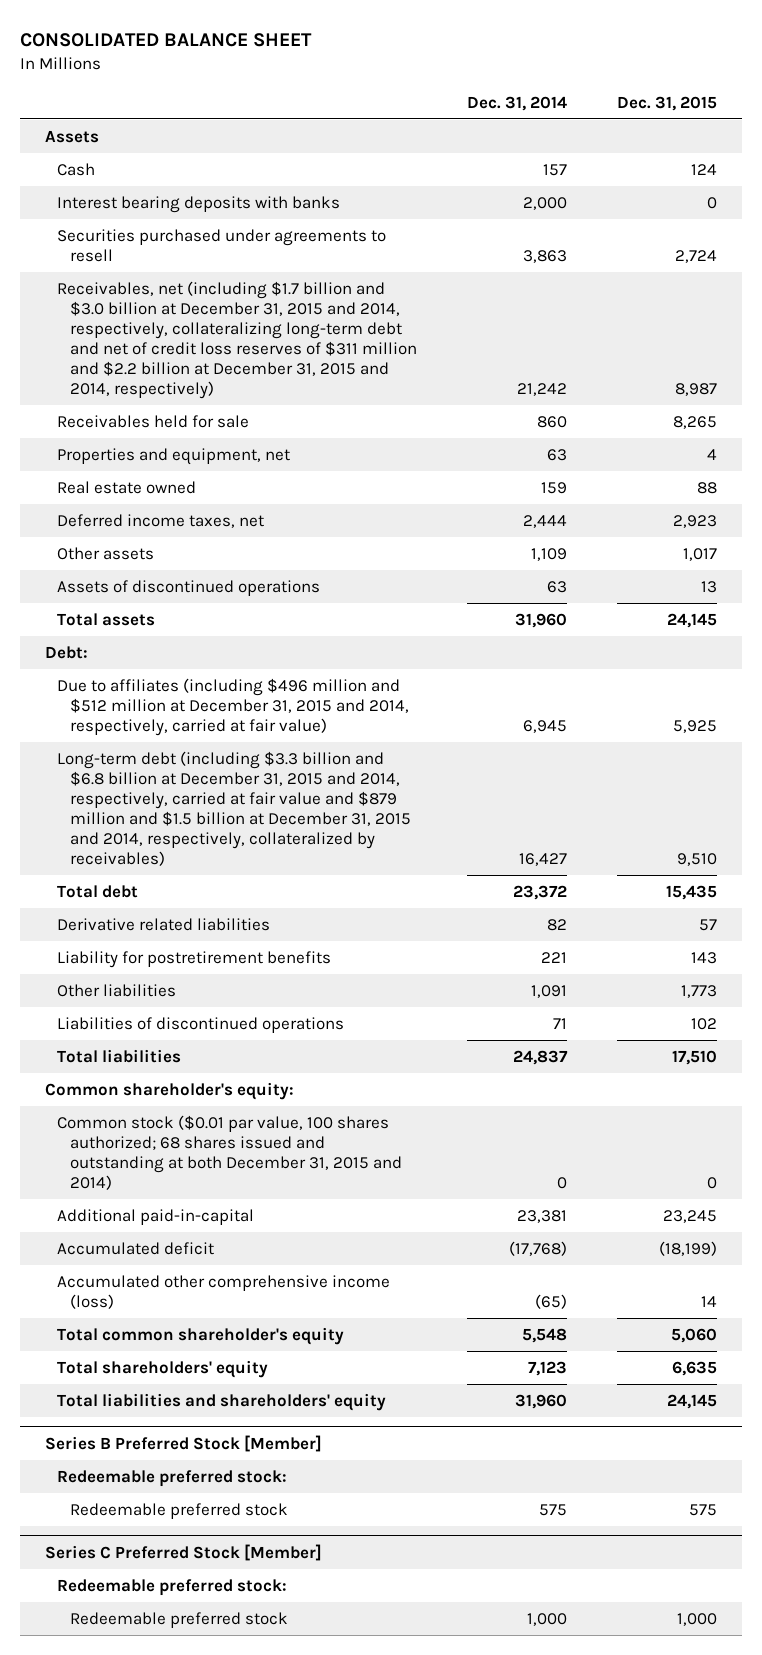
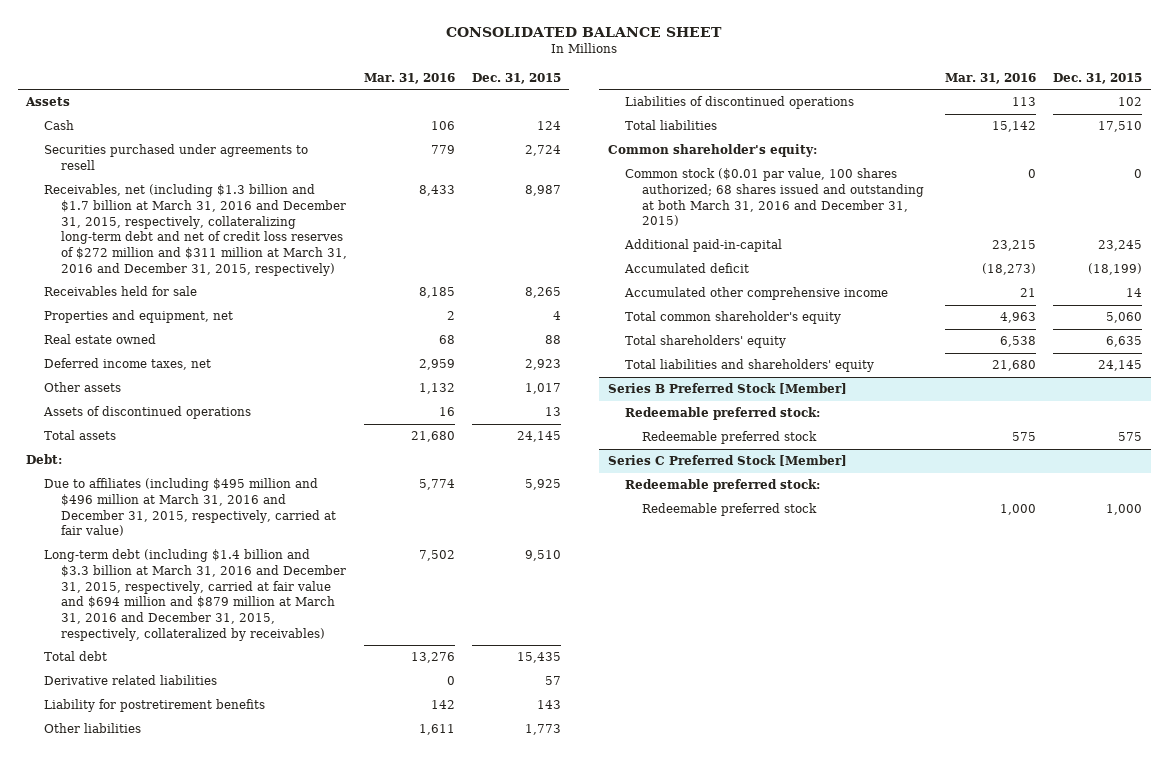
[467,95,568,111] Dec. 31, 2014 -> none
none -> [363,72,455,84] Mar. 31, 2016
[57,195,341,213] Interest bearing deposits with banks -> none
[57,280,418,399] Receivables, net (including $1.7 billion and $3.0 billion at December 31, 2015 and 2014, respectively, collateralizing long-term debt and net of credit loss reserves of $311 million and $2.2 billion at December 31, 2015 and 2014, respectively) -> [43,184,347,276] Receivables, net (including $1.3 billion and $1.7 billion at March 31, 2016 and December 31, 2015, respectively, collateralizing long-term debt and net of credit loss reserves of $272 million and $311 million at March 31, 2016 and December 31, 2015, respectively)
[57,677,410,736] Due to affiliates (including $496 million and $512 million at December 31, 2015 and 2014, respectively, carried at fair value) -> [43,478,336,537] Due to affiliates (including $495 million and $496 million at March 31, 2016 and December 31, 2015, respectively, carried at fair value)
[57,750,412,866] Long-term debt (including $3.3 billion and $6.8 billion at December 31, 2015 and 2014, respectively, carried at fair value and $879 million and $1.5 billion at December 31, 2015 and 2014, respectively, collateralized by receivables) -> [43,549,346,641] Long-term debt (including $1.4 billion and $3.3 billion at March 31, 2016 and December 31, 2015, respectively, carried at fair value and $694 million and $879 million at March 31, 2016 and December 31, 2015, respectively, collateralized by receivables)
[57,1114,403,1190] Common stock ($0.01 par value, 100 shares authorized; 68 shares issued and outstanding at both December 31, 2015 and 2014) -> [625,168,925,227] Common stock ($0.01 par value, 100 shares authorized; 68 shares issued and outstanding at both March 31, 2016 and December 31, 2015)
[57,1274,391,1309] Accumulated other comprehensive income (loss) -> [624,287,889,301] Accumulated other comprehensive income

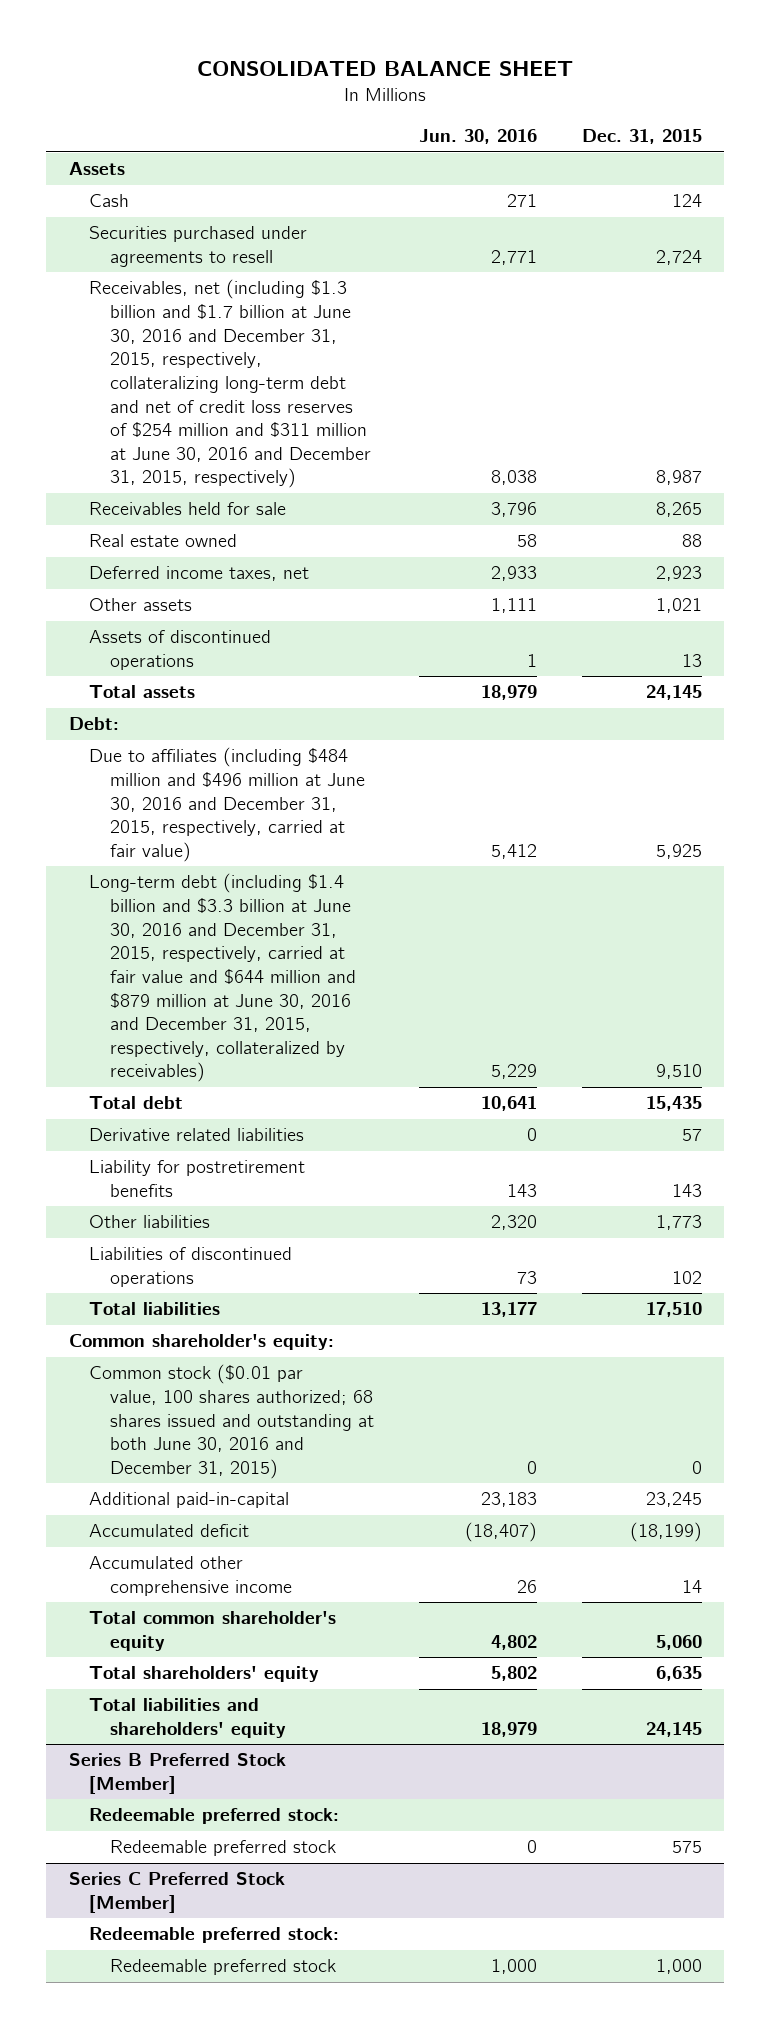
[363,72,455,84] Mar. 31, 2016 -> none
none -> [419,129,538,145] Jun. 30, 2016
[43,184,347,276] Receivables, net (including $1.3 billion and $1.7 billion at March 31, 2016 and December 31, 2015, respectively, collateralizing long-term debt and net of credit loss reserves of $272 million and $311 million at March 31, 2016 and December 31, 2015, respectively) -> [89,279,372,489] Receivables, net (including $1.3 billion and $1.7 billion at June 30, 2016 and December 31, 2015, respectively, collateralizing long-term debt and net of credit loss reserves of $254 million and $311 million at June 30, 2016 and December 31, 2015, respectively)
[43,310,233,324] Properties and equipment, net -> none
[524,383,561,395] 1,017 -> [655,598,702,614] 1,021
[43,478,336,537] Due to affiliates (including $495 million and $496 million at March 31, 2016 and December 31, 2015, respectively, carried at fair value) -> [89,747,366,862] Due to affiliates (including $484 million and $496 million at June 30, 2016 and December 31, 2015, respectively, carried at fair value)
[43,549,346,641] Long-term debt (including $1.4 billion and $3.3 billion at March 31, 2016 and December 31, 2015, respectively, carried at fair value and $694 million and $879 million at March 31, 2016 and December 31, 2015, respectively, collateralized by receivables) -> [89,873,357,1083] Long-term debt (including $1.4 billion and $3.3 billion at June 30, 2016 and December 31, 2015, respectively, carried at fair value and $644 million and $879 million at June 30, 2016 and December 31, 2015, respectively, collateralized by receivables)
[625,168,925,227] Common stock ($0.01 par value, 100 shares authorized; 68 shares issued and outstanding at both March 31, 2016 and December 31, 2015) -> [89,1364,375,1479] Common stock ($0.01 par value, 100 shares authorized; 68 shares issued and outstanding at both June 30, 2016 and December 31, 2015)

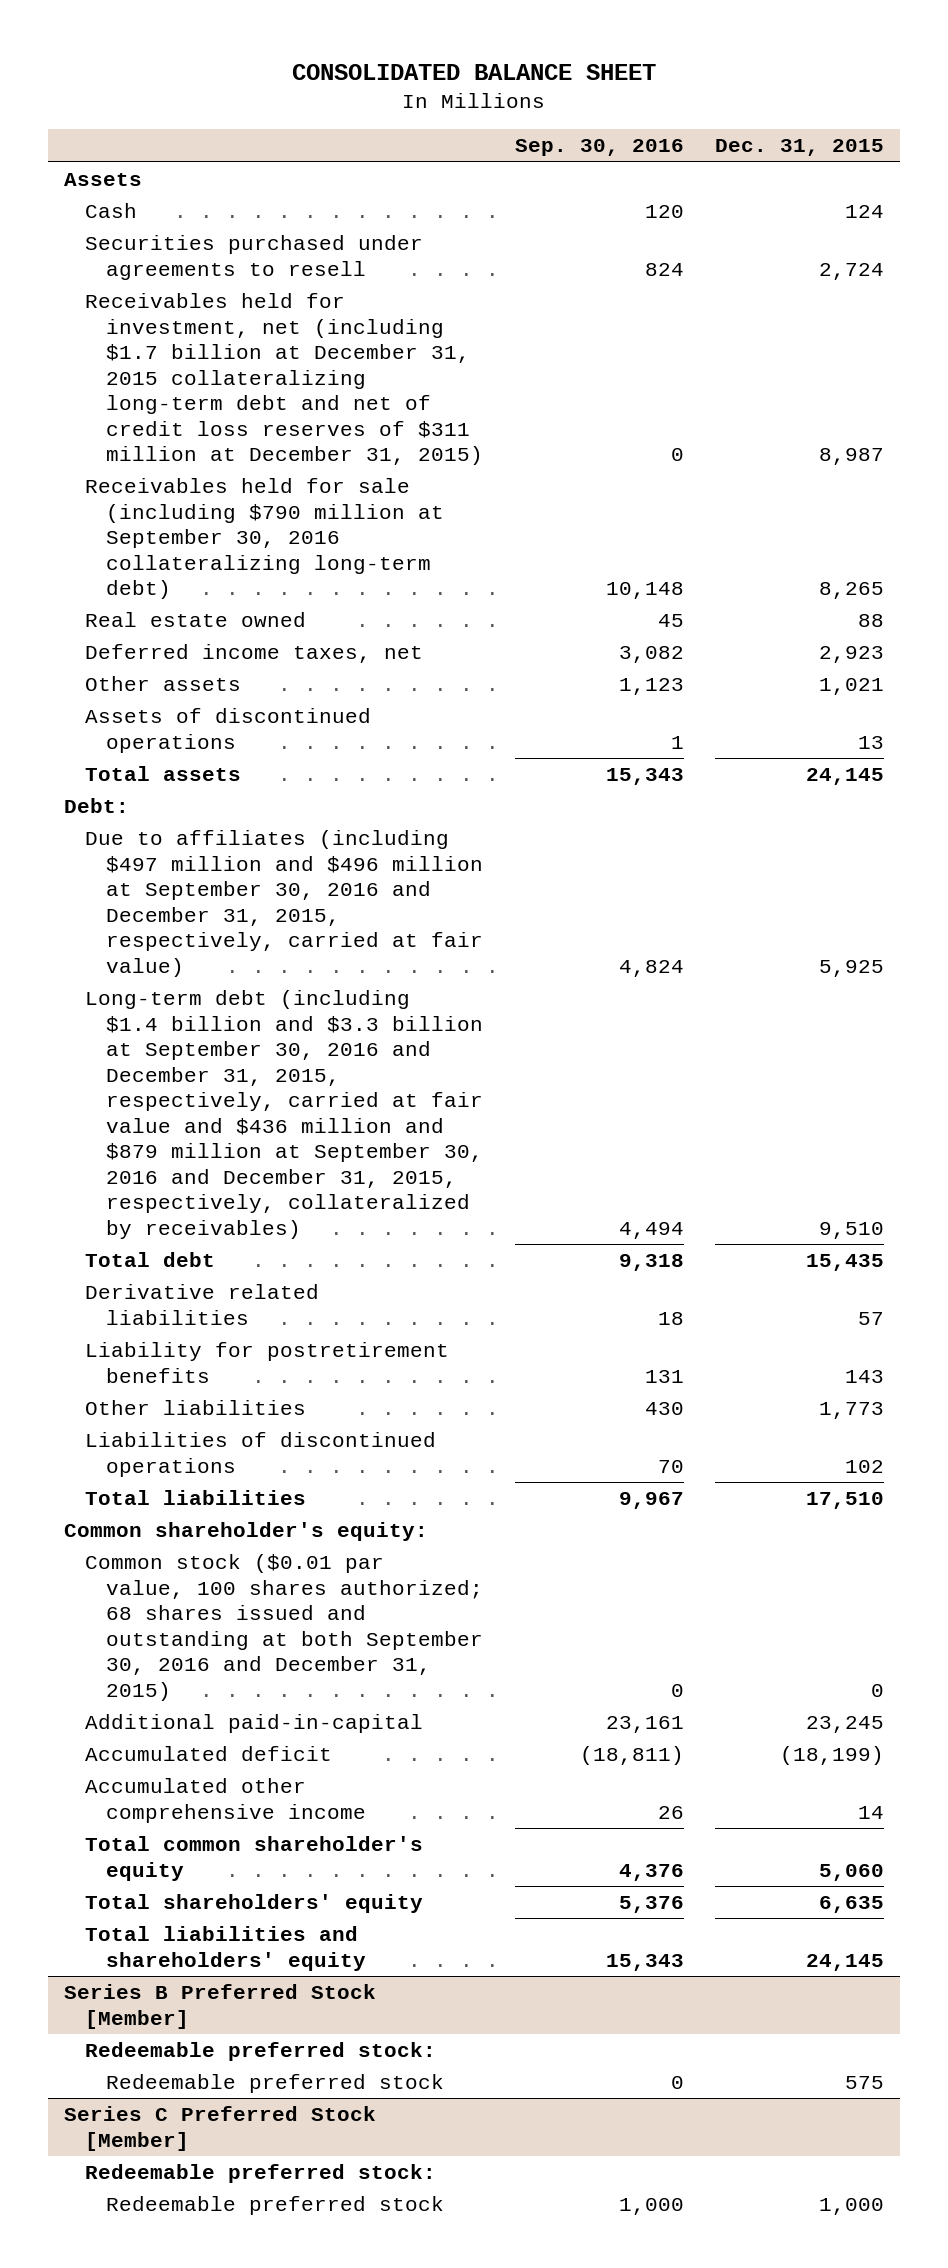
[419,129,538,145] Jun. 30, 2016 -> none
none -> [514,139,684,157] Sep. 30, 2016
[89,279,372,489] Receivables, net (including $1.3 billion and $1.7 billion at June 30, 2016 and December 31, 2015, respectively, collateralizing long-term debt and net of credit loss reserves of $254 million and $311 million at June 30, 2016 and December 31, 2015, respectively) -> [84,293,484,466] Receivables held for investment, net (including $1.7 billion at December 31, 2015 collateralizing long-term debt and net of credit loss reserves of $311 million at December 31, 2015)
[89,502,287,516] Receivables held for sale -> [84,478,445,600] Receivables held for sale (including $790 million at September 30, 2016 collateralizing long-term debt)
[89,747,366,862] Due to affiliates (including $484 million and $496 million at June 30, 2016 and December 31, 2015, respectively, carried at fair value) -> [84,830,484,977] Due to affiliates (including $497 million and $496 million at September 30, 2016 and December 31, 2015, respectively, carried at fair value)
[89,873,357,1083] Long-term debt (including $1.4 billion and $3.3 billion at June 30, 2016 and December 31, 2015, respectively, carried at fair value and $644 million and $879 million at June 30, 2016 and December 31, 2015, respectively, collateralized by receivables) -> [84,990,484,1239] Long-term debt (including $1.4 billion and $3.3 billion at September 30, 2016 and December 31, 2015, respectively, carried at fair value and $436 million and $879 million at September 30, 2016 and December 31, 2015, respectively, collateralized by receivables)
[89,1364,375,1479] Common stock ($0.01 par value, 100 shares authorized; 68 shares issued and outstanding at both June 30, 2016 and December 31, 2015) -> [84,1554,484,1701] Common stock ($0.01 par value, 100 shares authorized; 68 shares issued and outstanding at both September 30, 2016 and December 31, 2015)

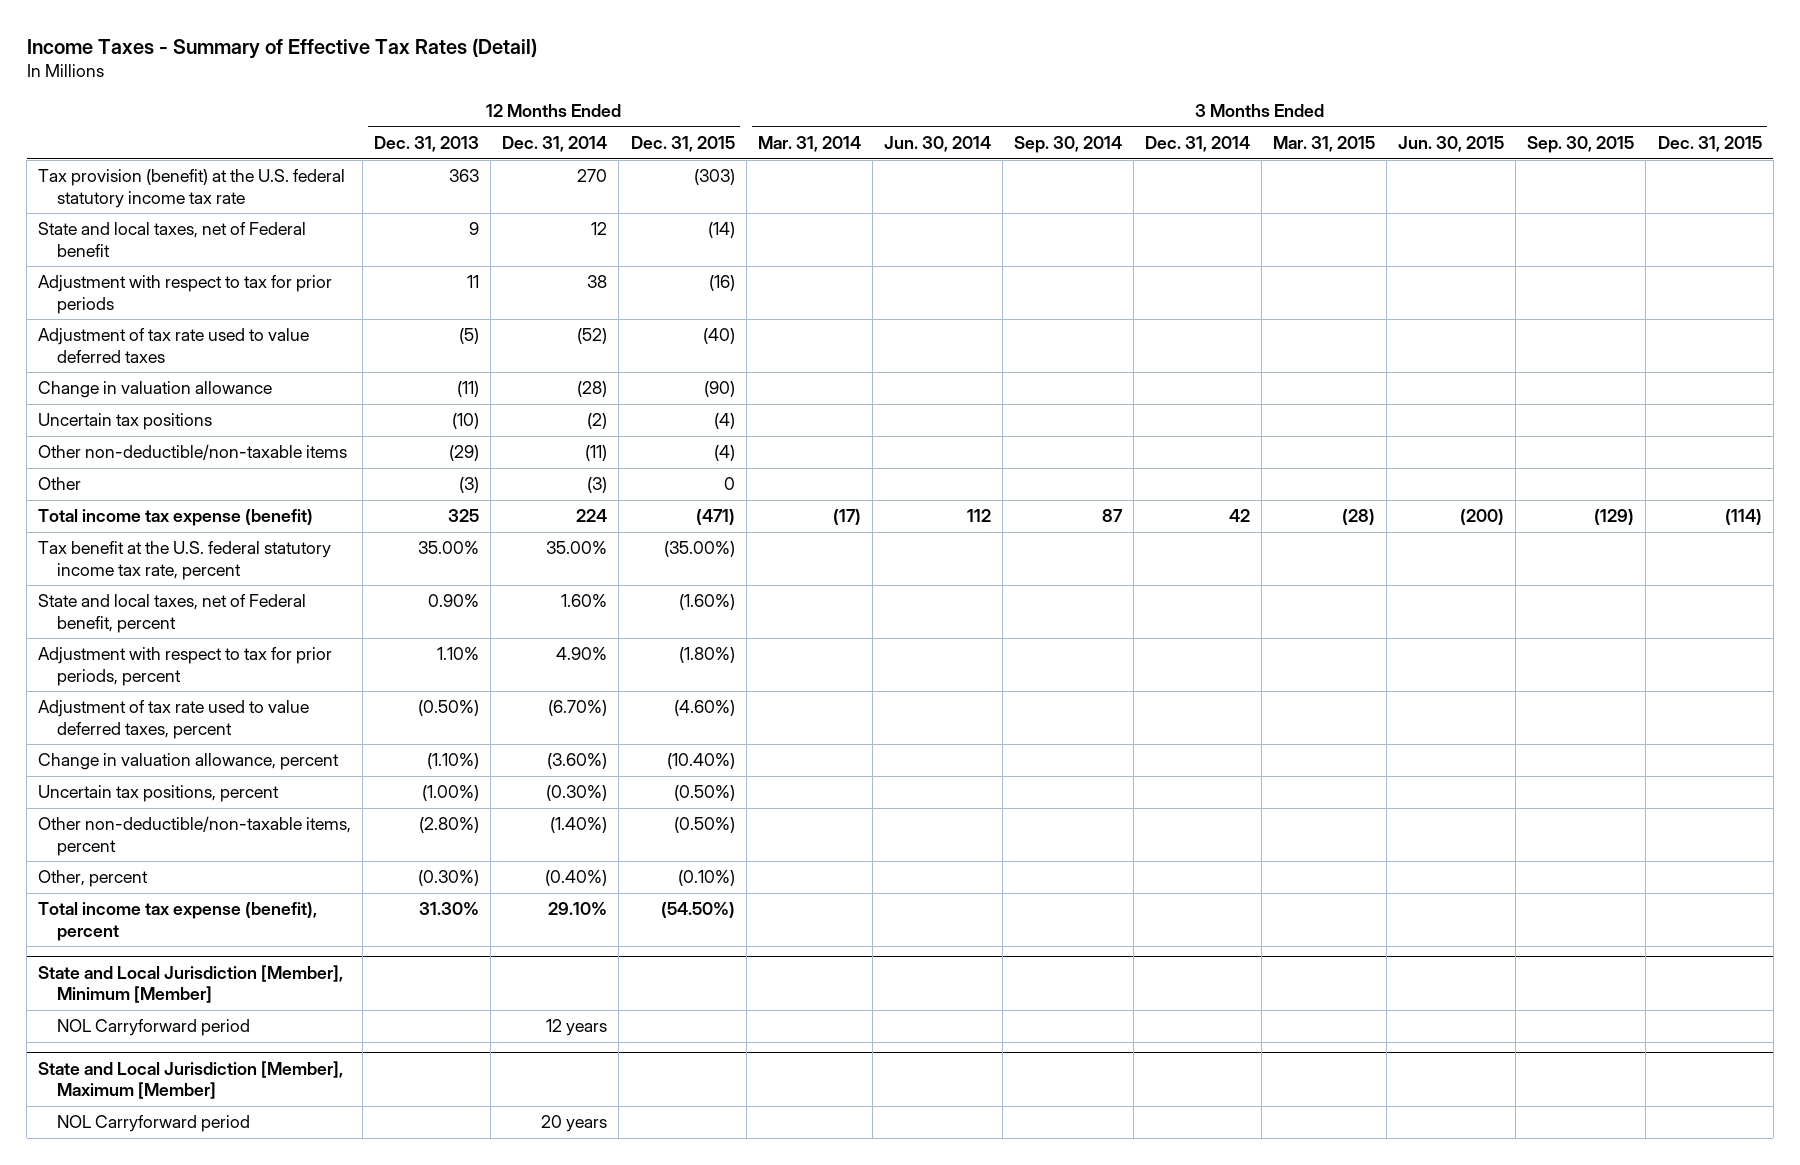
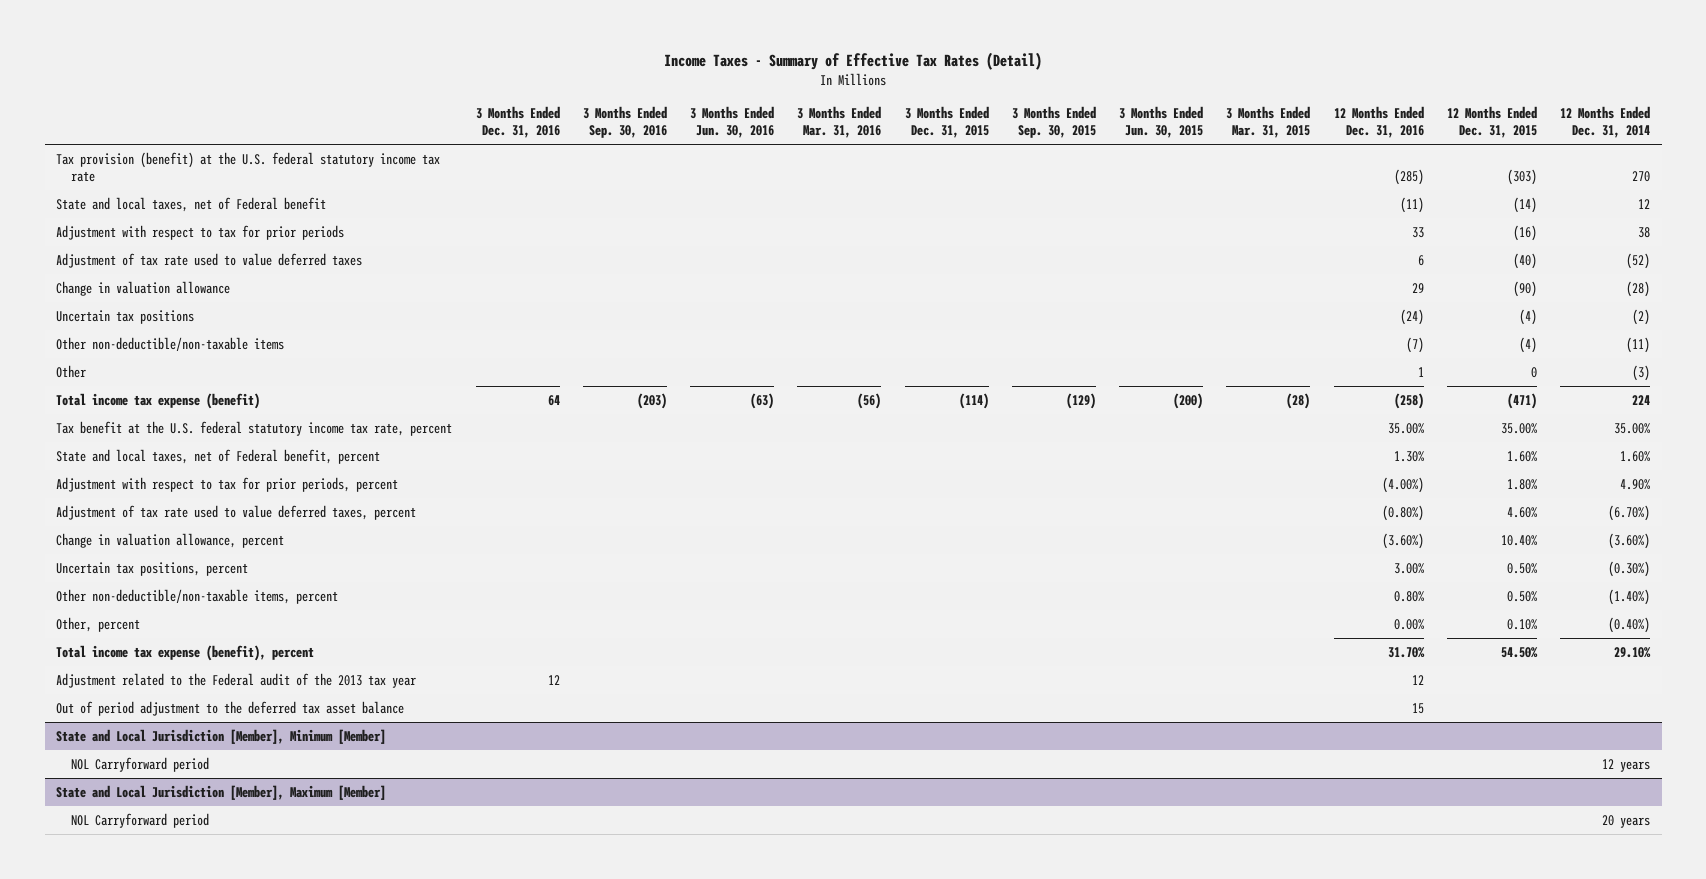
[374,136,480,153] Dec. 31, 2013 -> none
[757,136,861,153] Mar. 31, 2014 -> none
[883,136,991,153] Jun. 30, 2014 -> none
[1013,136,1122,154] Sep. 30, 2014 -> none
[1145,136,1251,153] Dec. 31, 2014 -> none
none -> [475,105,560,139] 3 Months Ended Dec. 31, 2016
none -> [582,105,667,139] 3 Months Ended Sep. 30, 2016
none -> [690,105,775,139] 3 Months Ended Jun. 30, 2016
none -> [797,105,882,139] 3 Months Ended Mar. 31, 2016
none -> [1333,105,1424,139] 12 Months Ended Dec. 31, 2016
[663,541,735,558] (35.00%) -> [1500,422,1537,434] 35.00%
[678,594,735,611] (1.60%) -> [1506,450,1537,462] 1.60%
[678,647,735,664] (1.80%) -> [1506,478,1537,490] 1.80%
[673,700,735,717] (4.60%) -> [1506,506,1537,518] 4.60%
[666,753,735,770] (10.40%) -> [1500,534,1537,546] 10.40%
[673,785,735,802] (0.50%) -> [1506,562,1537,574] 0.50%
[673,817,735,834] (0.50%) -> [1506,590,1537,602] 0.50%
[677,870,735,887] (0.10%) -> [1506,618,1537,630] 0.10%
[660,902,735,919] (54.50%) -> [1500,646,1538,658] 54.50%
none -> [56,672,417,688] Adjustment related to the Federal audit of the 2013 tax year
none -> [56,700,405,716] Out of period adjustment to the deferred tax asset balance

